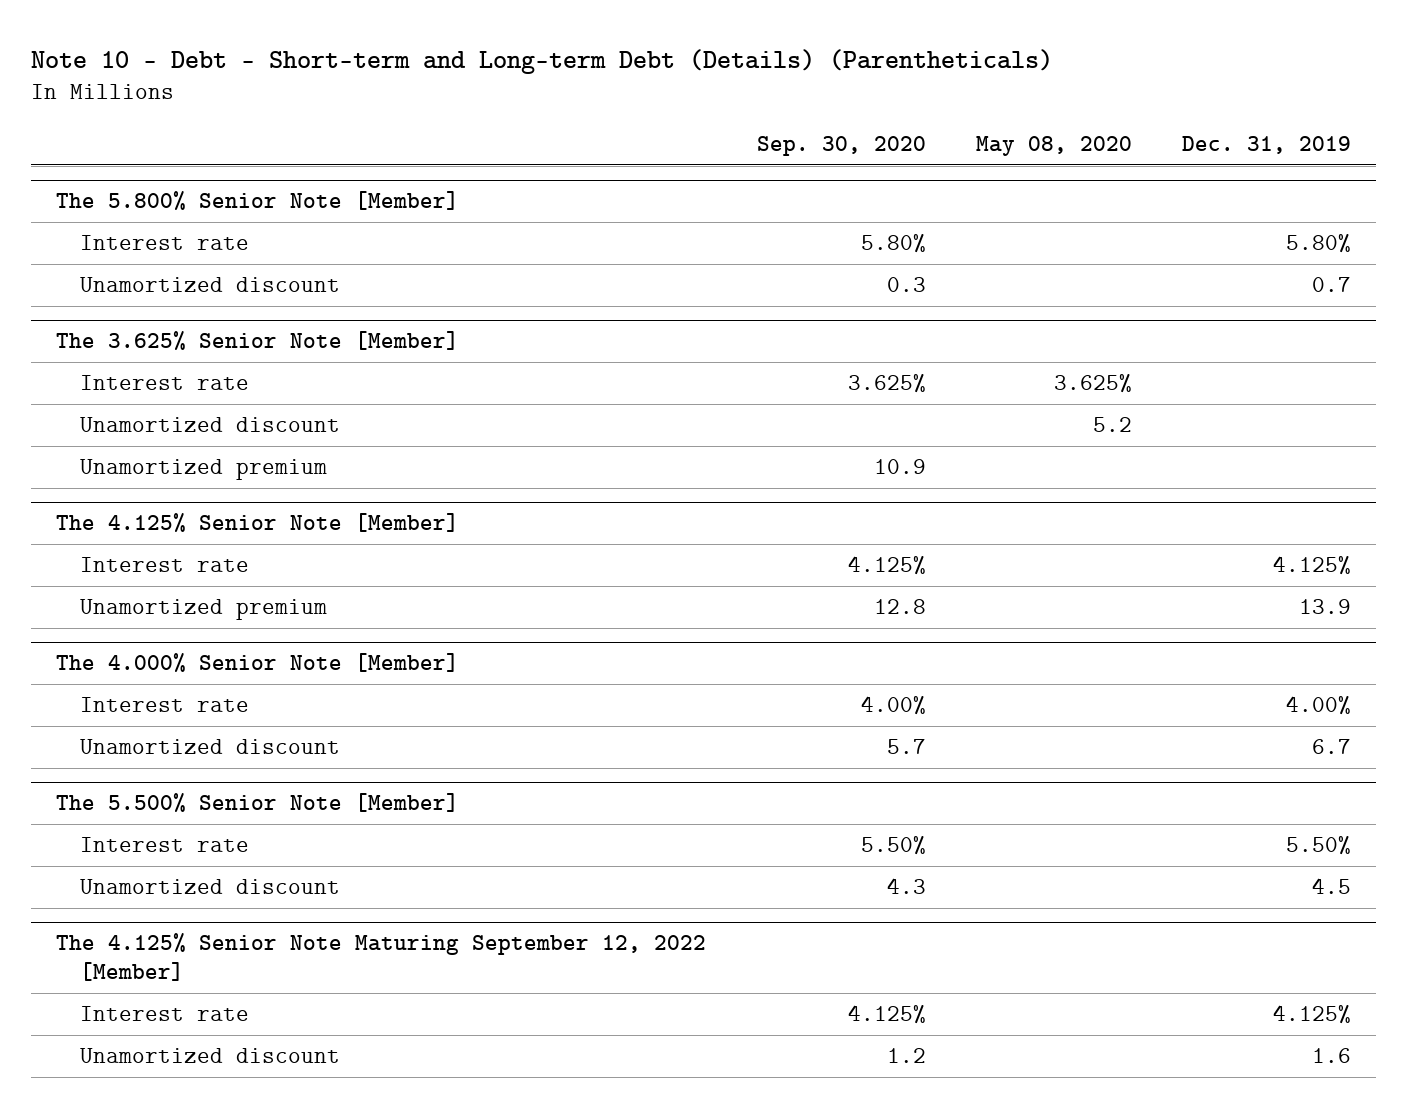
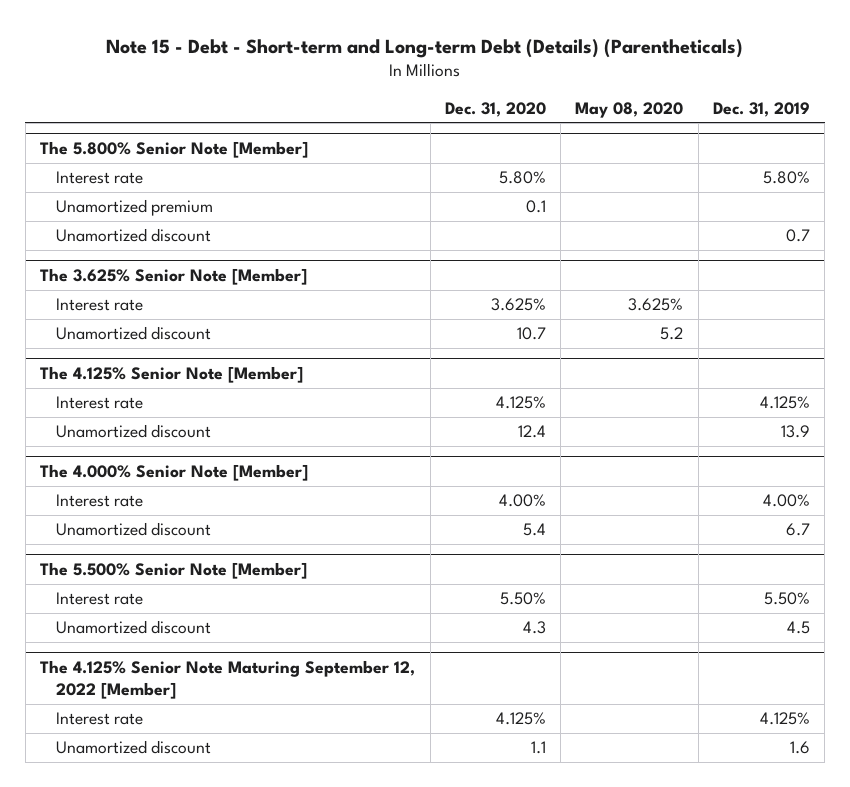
[31,48,1054,74] Note 10 - Debt - Short-term and Long-term Debt (Details) (Parentheticals) -> [106,38,744,58] Note 15 - Debt - Short-term and Long-term Debt (Details) (Parentheticals)
[756,135,926,156] Sep. 30, 2020 -> none
none -> [444,101,546,117] Dec. 31, 2020
none -> [56,199,214,217] Unamortized premium
[80,459,328,481] Unamortized premium -> none
[80,599,328,621] Unamortized premium -> [56,424,212,439] Unamortized discount

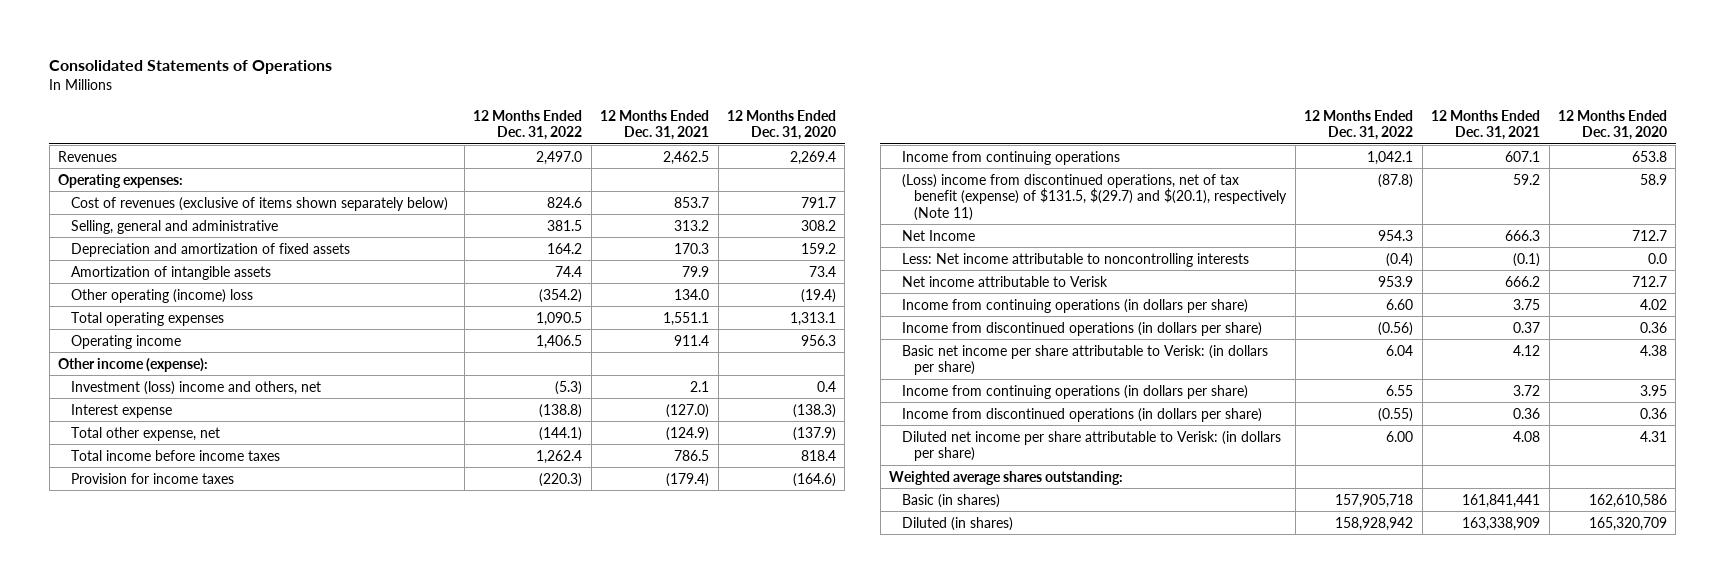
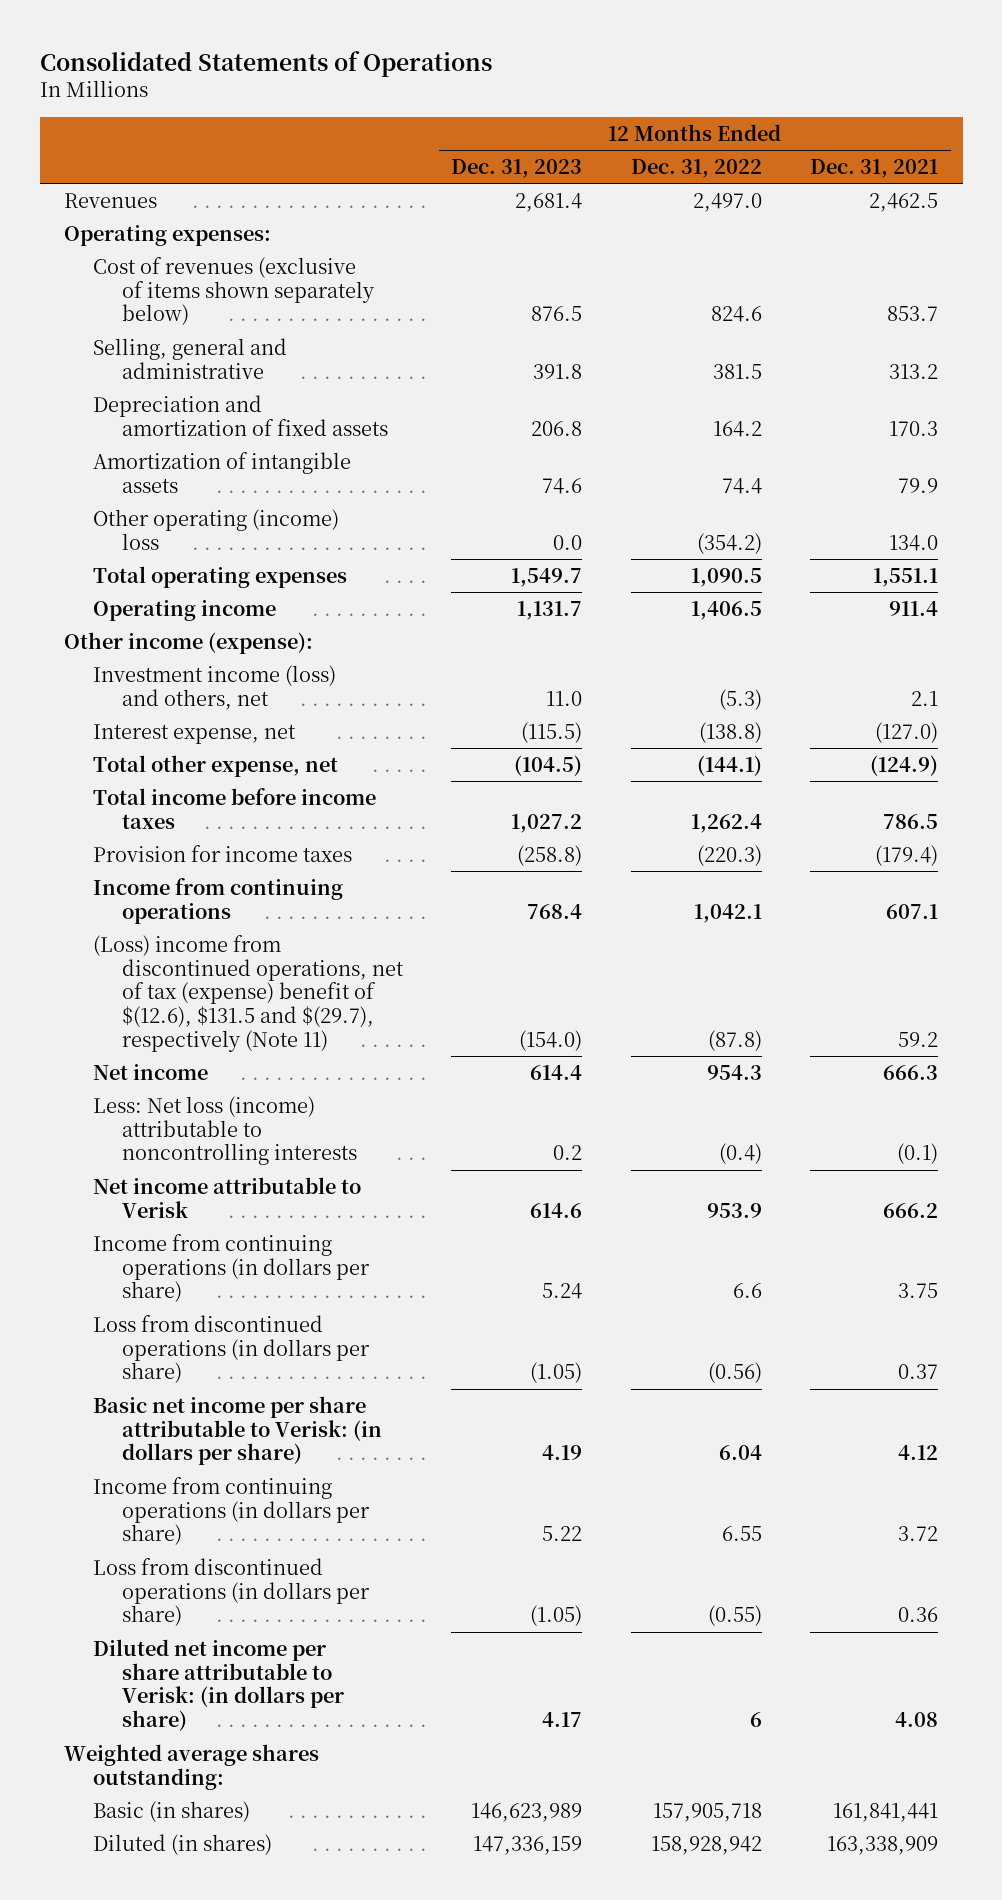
[726,109,836,141] 12 Months Ended Dec. 31, 2020 -> none
none -> [451,158,583,178] Dec. 31, 2023
[70,380,321,395] Investment (loss) income and others, net -> [92,664,336,710] Investment income (loss) and others, net
[70,403,172,418] Interest expense -> [92,723,296,744] Interest expense, net
[901,173,1288,222] (Loss) income from discontinued operations, net of tax benefit (expense) of $131.5, $(29.7) and $(20.1), respectively (Note 11) -> [92,934,404,1053] (Loss) income from discontinued operations, net of tax (expense) benefit of $(12.6), $131.5 and $(29.7), respectively (Note 11)
[901,229,975,241] Net Income -> [92,1063,208,1080] Net income
[901,252,1249,267] Less: Net income attributable to noncontrolling interests -> [92,1095,357,1166] Less: Net loss (income) attributable to noncontrolling interests
[1386,298,1414,310] 6.60 -> [732,1283,762,1299] 6.6
[901,321,1262,336] Income from discontinued operations (in dollars per share) -> [92,1314,370,1384] Loss from discontinued operations (in dollars per share)
[901,407,1262,422] Income from discontinued operations (in dollars per share) -> [92,1557,370,1627] Loss from discontinued operations (in dollars per share)
[1386,430,1414,442] 6.00 -> [749,1712,762,1728] 6

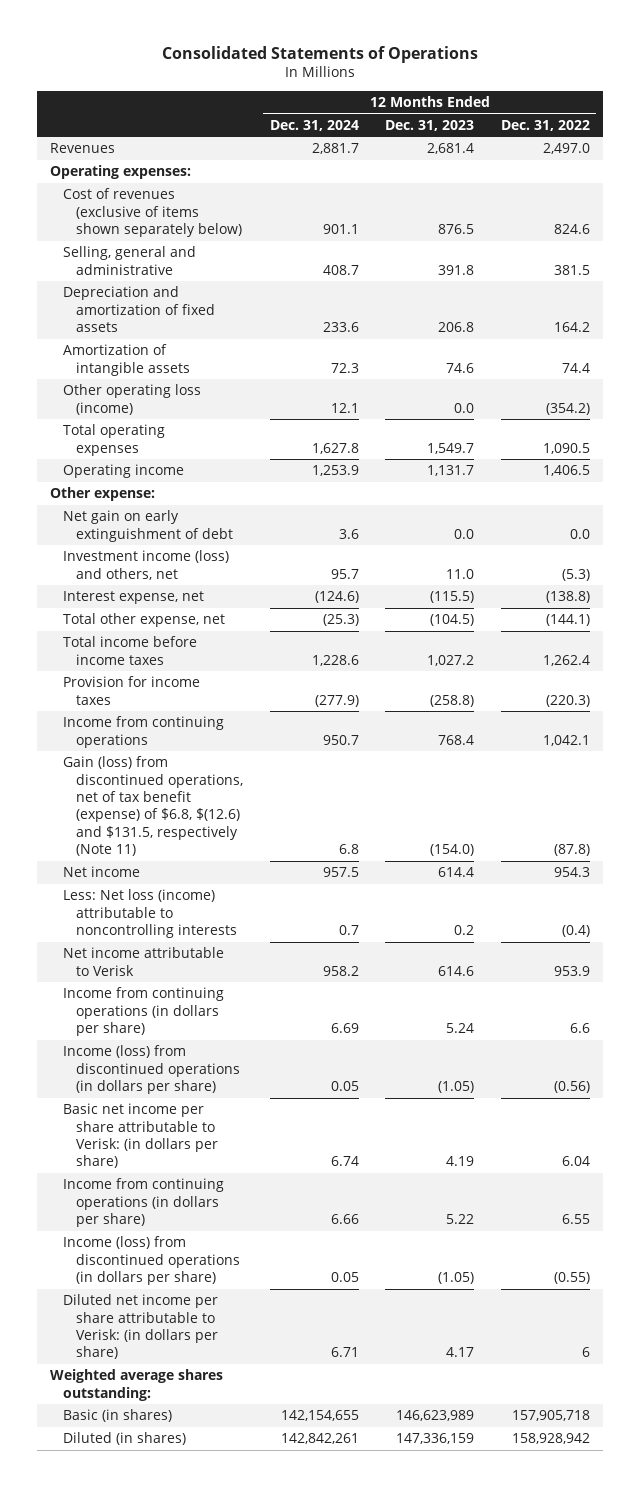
[810,158,939,178] Dec. 31, 2021 -> none
none -> [269,119,359,131] Dec. 31, 2024
[92,508,339,550] Other operating (income) loss -> [63,384,202,415] Other operating loss (income)
[64,631,314,654] Other income (expense): -> [50,487,156,502] Other expense:
none -> [63,510,234,542] Net gain on early extinguishment of debt
[92,934,404,1053] (Loss) income from discontinued operations, net of tax (expense) benefit of $(12.6), $131.5 and $(29.7), respectively (Note 11) -> [63,756,244,857] Gain (loss) from discontinued operations, net of tax benefit (expense) of $6.8, $(12.6) and $131.5, respectively (Note 11)
[92,1314,370,1384] Loss from discontinued operations (in dollars per share) -> [63,1045,241,1095] Income (loss) from discontinued operations (in dollars per share)
[92,1557,370,1627] Loss from discontinued operations (in dollars per share) -> [63,1236,241,1286] Income (loss) from discontinued operations (in dollars per share)

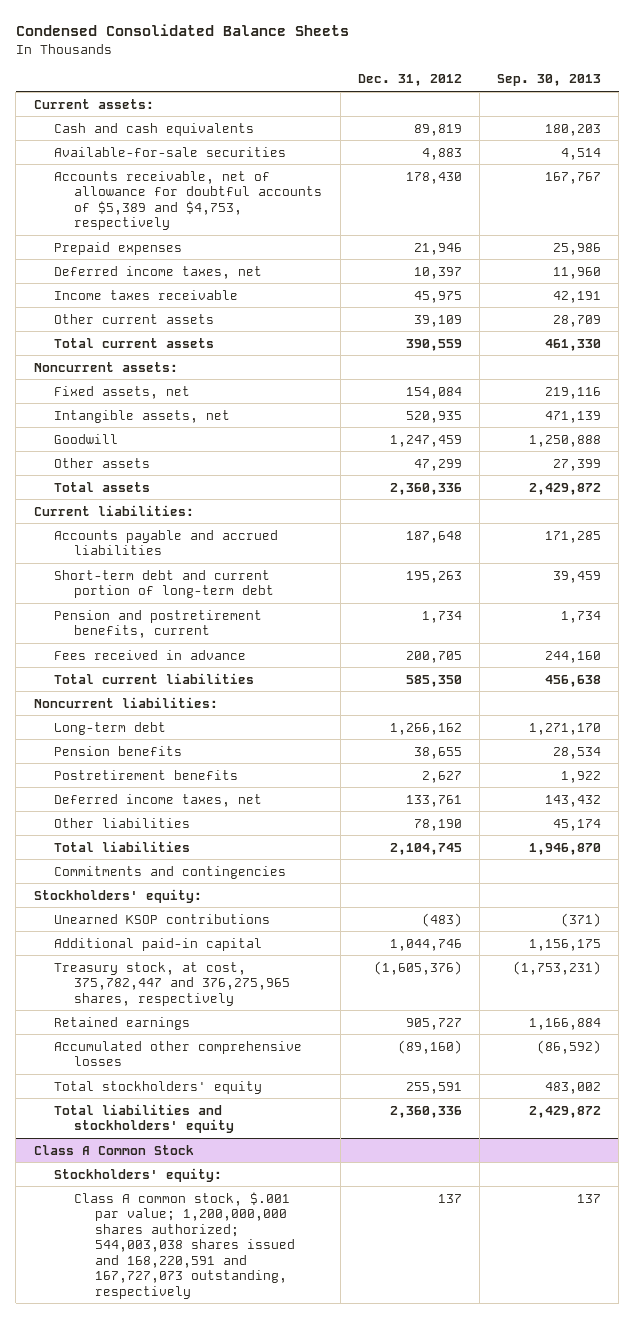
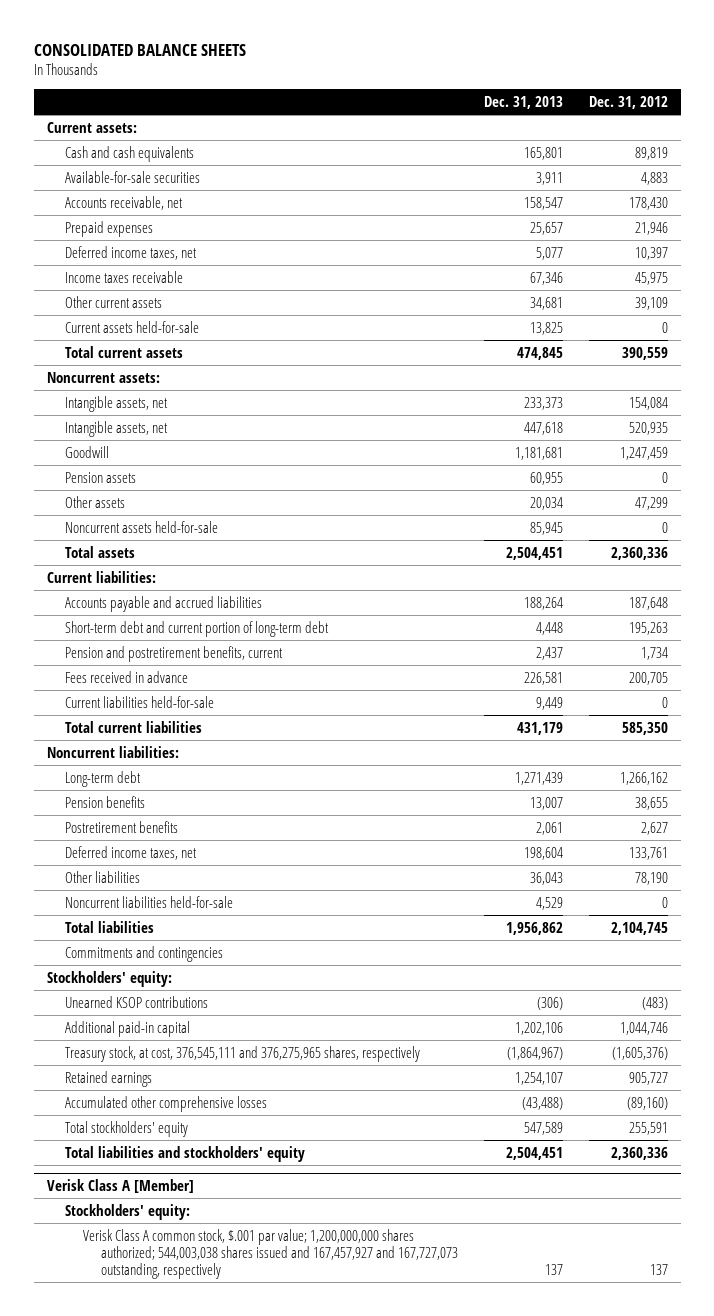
[15,24,349,37] Condensed Consolidated Balance Sheets -> [33,43,246,56] CONSOLIDATED BALANCE SHEETS
[497,74,602,87] Sep. 30, 2013 -> none
none -> [483,95,563,109] Dec. 31, 2013
[53,170,323,231] Accounts receivable, net of allowance for doubtful accounts of $5,389 and $4,753, respectively -> [64,195,183,210] Accounts receivable, net
none -> [64,320,199,333] Current assets held-for-sale
[53,385,190,399] Fixed assets, net -> [64,395,168,412] Intangible assets, net
none -> [64,471,136,483] Pension assets
none -> [64,520,218,533] Noncurrent assets held-for-sale
none -> [64,695,214,708] Current liabilities held-for-sale
none -> [64,895,233,908] Noncurrent liabilities held-for-sale
[53,961,291,1006] Treasury stock, at cost, 375,782,447 and 376,275,965 shares, respectively -> [64,1045,420,1062] Treasury stock, at cost, 376,545,111 and 376,275,965 shares, respectively
[33,1144,194,1155] Class A Common Stock -> none
none -> [46,1179,194,1194] Verisk Class A [Member]
[74,1191,295,1299] Class A common stock, $.001 par value; 1,200,000,000 shares authorized; 544,003,038 shares issued and 168,220,591 and 167,727,073 outstanding, respectively -> [82,1228,458,1279] Verisk Class A common stock, $.001 par value; 1,200,000,000 shares authorized; 544,003,038 shares issued and 167,457,927 and 167,727,073 outstanding, respectively

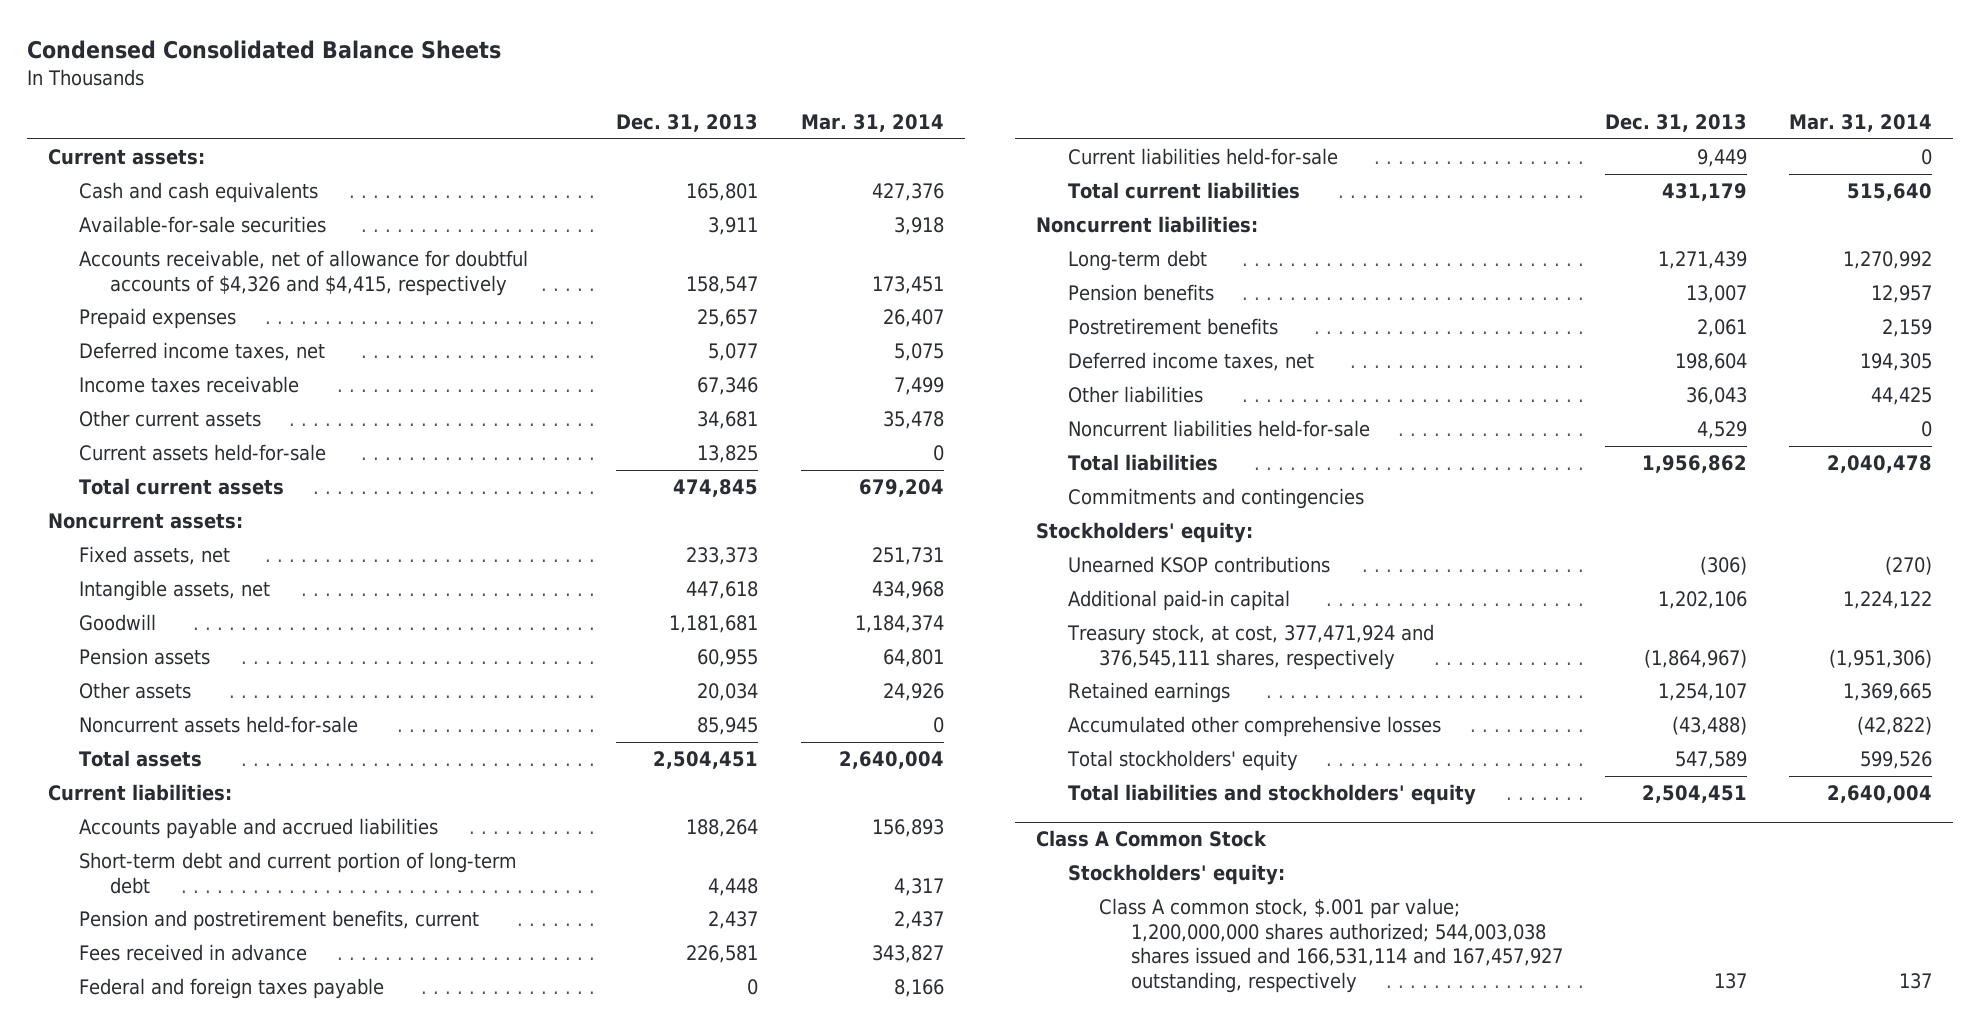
[33,43,246,56] CONSOLIDATED BALANCE SHEETS -> [26,39,501,59] Condensed Consolidated Balance Sheets
[588,95,668,109] Dec. 31, 2012 -> none
none -> [800,114,944,133] Mar. 31, 2014
[64,195,183,210] Accounts receivable, net -> [79,250,529,296] Accounts receivable, net of allowance for doubtful accounts of $4,326 and $4,415, respectively
[64,395,168,412] Intangible assets, net -> [79,546,231,566] Fixed assets, net
none -> [79,978,385,1000] Federal and foreign taxes payable
[64,1045,420,1062] Treasury stock, at cost, 376,545,111 and 376,275,965 shares, respectively -> [1066,624,1434,670] Treasury stock, at cost, 377,471,924 and 376,545,111 shares, respectively
[46,1179,194,1194] Verisk Class A [Member] -> none
none -> [1036,830,1268,848] Class A Common Stock
[82,1228,458,1279] Verisk Class A common stock, $.001 par value; 1,200,000,000 shares authorized; 544,003,038 shares issued and 167,457,927 and 167,727,073 outstanding, respectively -> [1099,898,1563,993] Class A common stock, $.001 par value; 1,200,000,000 shares authorized; 544,003,038 shares issued and 166,531,114 and 167,457,927 outstanding, respectively

